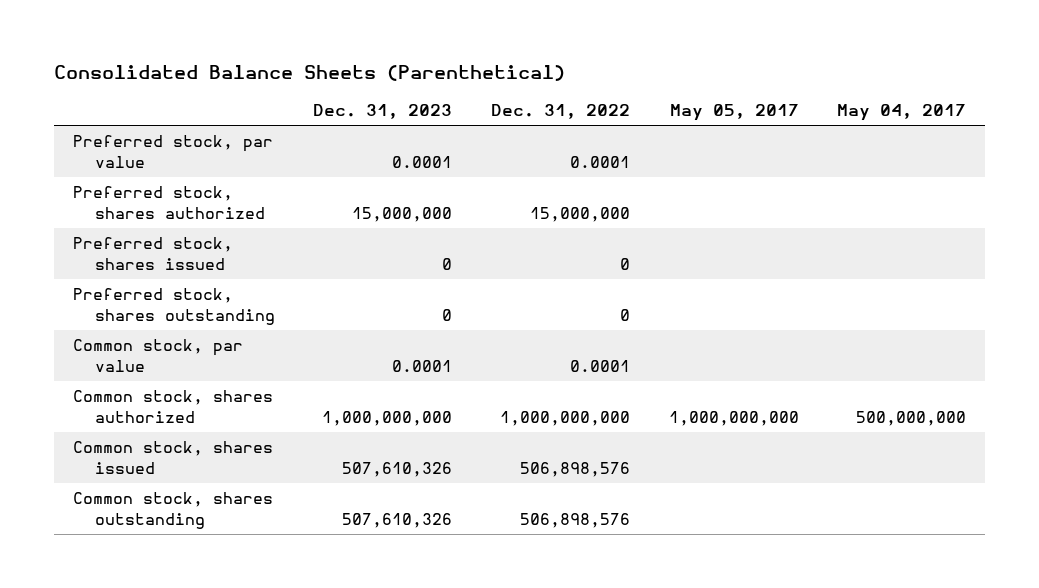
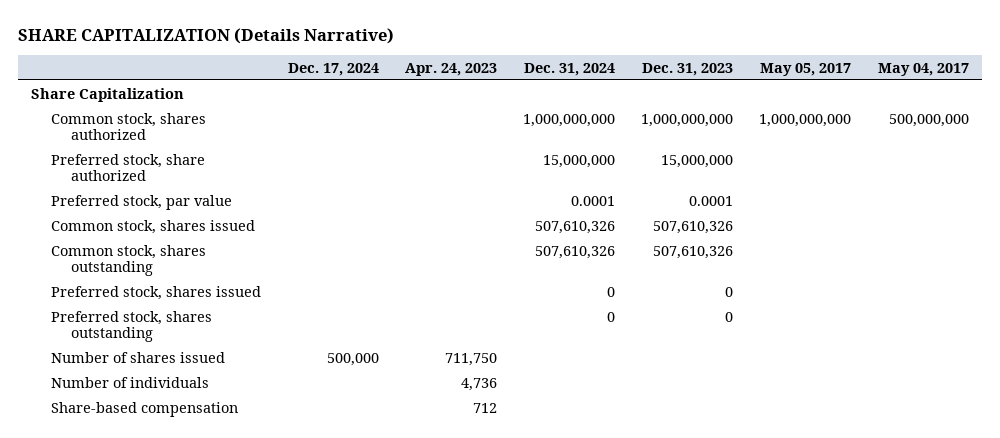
[53,64,565,81] Consolidated Balance Sheets (Parenthetical) -> [18,27,395,44] SHARE CAPITALIZATION (Details Narrative)
[490,103,630,119] Dec. 31, 2022 -> none
none -> [287,62,379,76] Dec. 17, 2024
none -> [404,62,497,76] Apr. 24, 2023
none -> [523,62,615,76] Dec. 31, 2024
[73,186,265,219] Preferred stock, shares authorized -> none
[73,339,244,372] Common stock, par value -> none
none -> [31,87,185,102] Share Capitalization
none -> [51,153,206,182] Preferred stock, share authorized
[73,135,274,168] Preferred stock, par value -> [51,194,233,210] Preferred stock, par value
[73,237,234,270] Preferred stock, shares issued -> [51,285,262,300] Preferred stock, shares issued
[73,288,275,325] Preferred stock, shares outstanding -> [51,310,213,343] Preferred stock, shares outstanding
none -> [51,351,226,363] Number of shares issued
none -> [51,376,210,388] Number of individuals
none -> [51,401,239,417] Share-based compensation

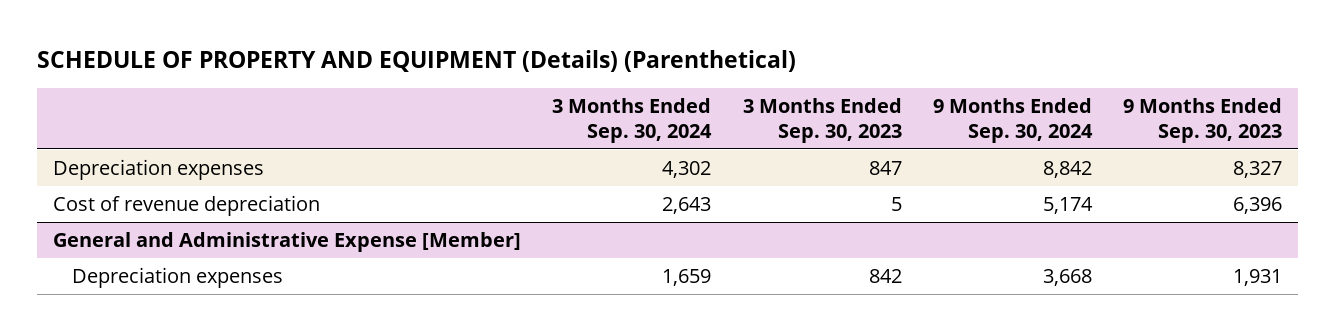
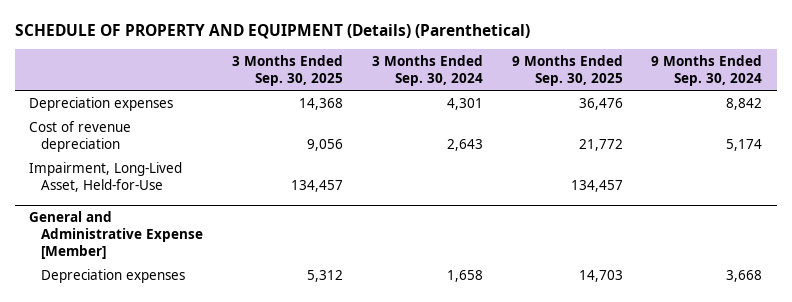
[742,97,902,143] 3 Months Ended Sep. 30, 2023 -> none
[1123,97,1283,143] 9 Months Ended Sep. 30, 2023 -> none
none -> [231,55,343,87] 3 Months Ended Sep. 30, 2025
none -> [511,55,623,87] 9 Months Ended Sep. 30, 2025
[662,160,712,178] 4,302 -> [446,97,483,110] 4,301
none -> [29,161,183,192] Impairment, Long-Lived Asset, Held-for-Use
[662,268,712,286] 1,659 -> [446,269,483,282] 1,658

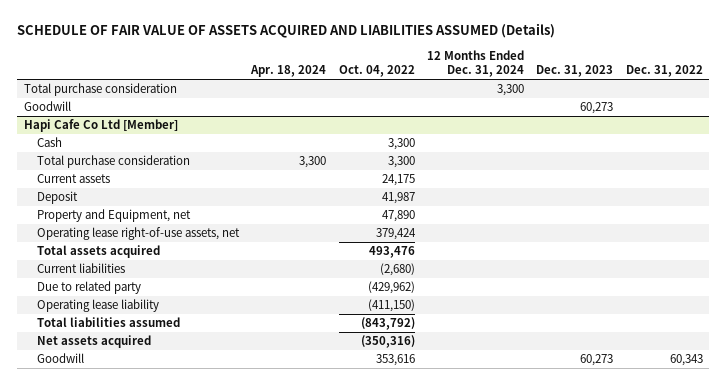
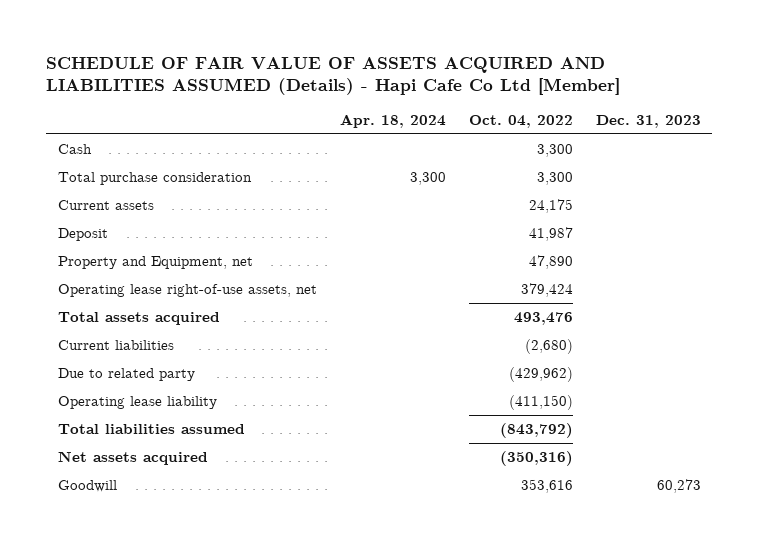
[17,23,556,39] SCHEDULE OF FAIR VALUE OF ASSETS ACQUIRED AND LIABILITIES ASSUMED (Details) -> [46,56,621,96] SCHEDULE OF FAIR VALUE OF ASSETS ACQUIRED AND LIABILITIES ASSUMED (Details) - Hapi Cafe Co Ltd [Member]
[427,49,525,78] 12 Months Ended Dec. 31, 2024 -> none
[625,65,703,78] Dec. 31, 2022 -> none
[23,83,177,97] Total purchase consideration -> none
[23,101,71,112] Goodwill -> none
[23,119,178,133] Hapi Cafe Co Ltd [Member] -> none

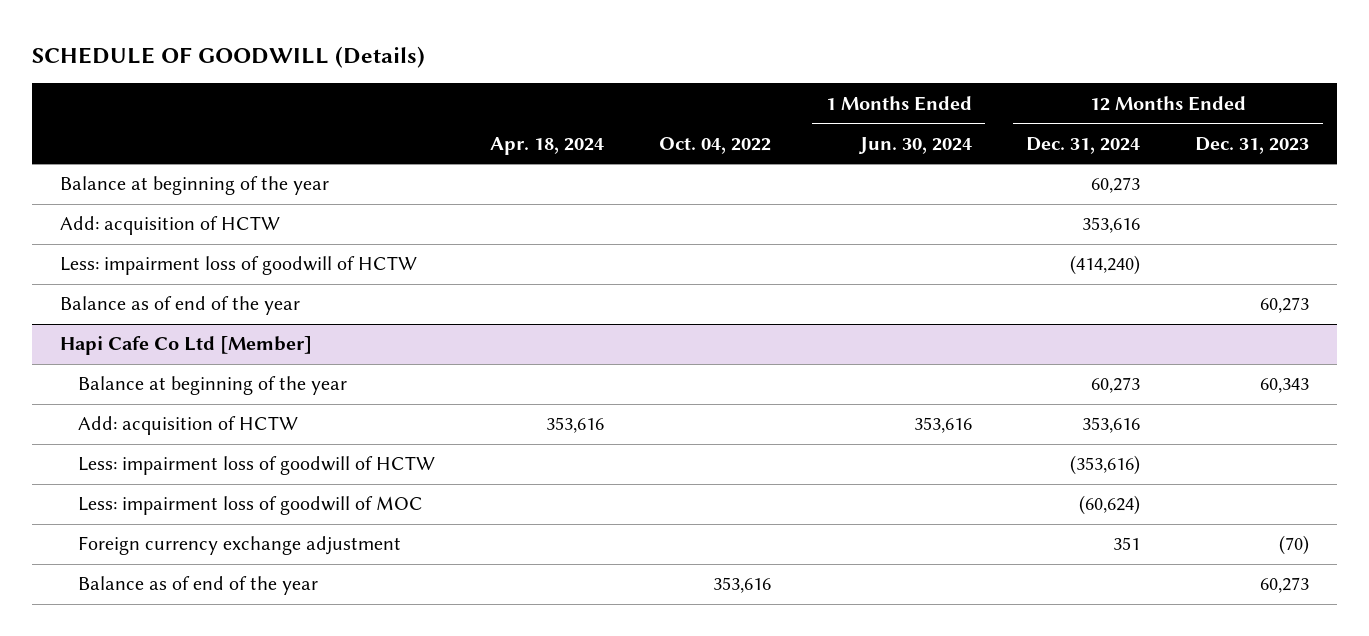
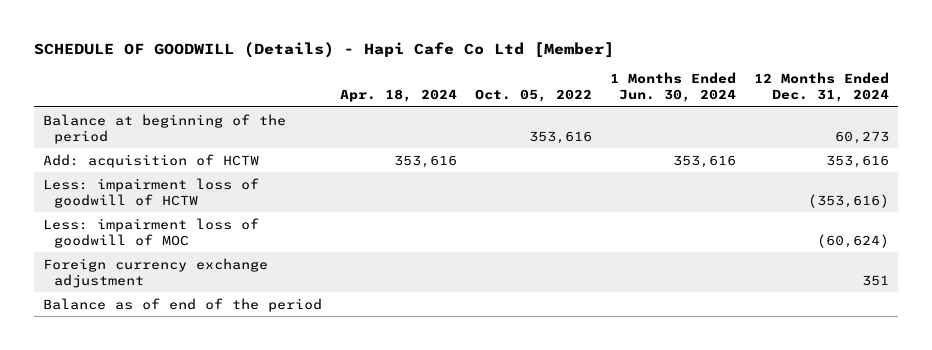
[32,46,426,69] SCHEDULE OF GOODWILL (Details) -> [33,41,614,58] SCHEDULE OF GOODWILL (Details) - Hapi Cafe Co Ltd [Member]
[658,136,771,154] Oct. 04, 2022 -> none
[1195,136,1310,154] Dec. 31, 2023 -> none
none -> [474,89,592,103] Oct. 05, 2022
[59,216,280,236] Add: acquisition of HCTW -> none
[59,256,417,276] Less: impairment loss of goodwill of HCTW -> none
[59,296,300,316] Balance as of end of the year -> none
[59,336,312,356] Hapi Cafe Co Ltd [Member] -> none
[78,376,348,396] Balance at beginning of the year -> none
[59,176,329,196] Balance at beginning of the year -> [42,113,286,144] Balance at beginning of the period
[78,576,319,596] Balance as of end of the year -> [42,297,322,312] Balance as of end of the period

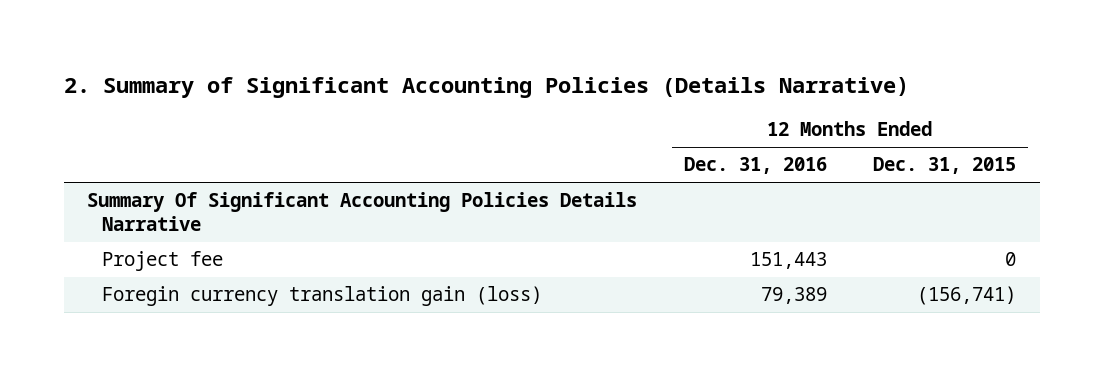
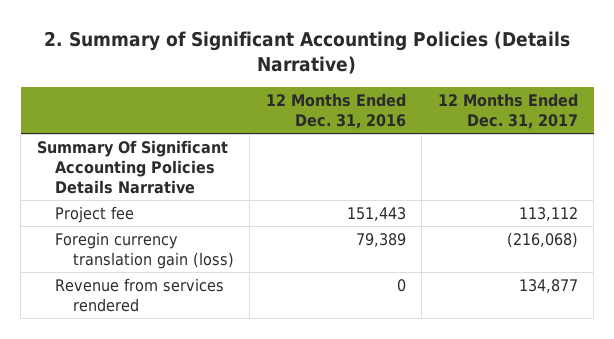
[873,157,1017,175] Dec. 31, 2015 -> none
none -> [437,93,578,130] 12 Months Ended Dec. 31, 2017
none -> [54,278,224,312] Revenue from services rendered

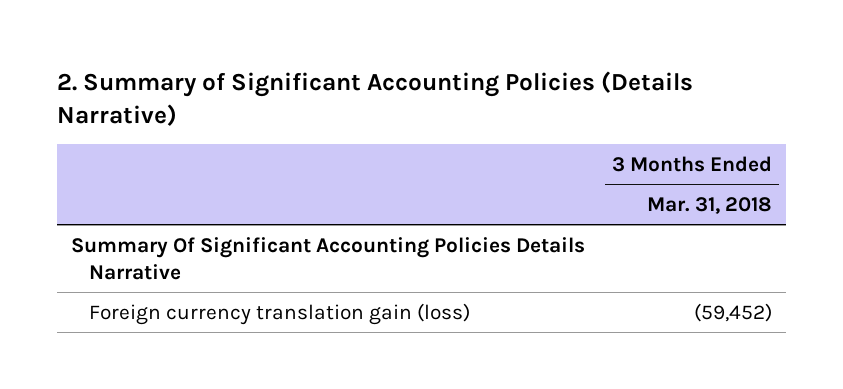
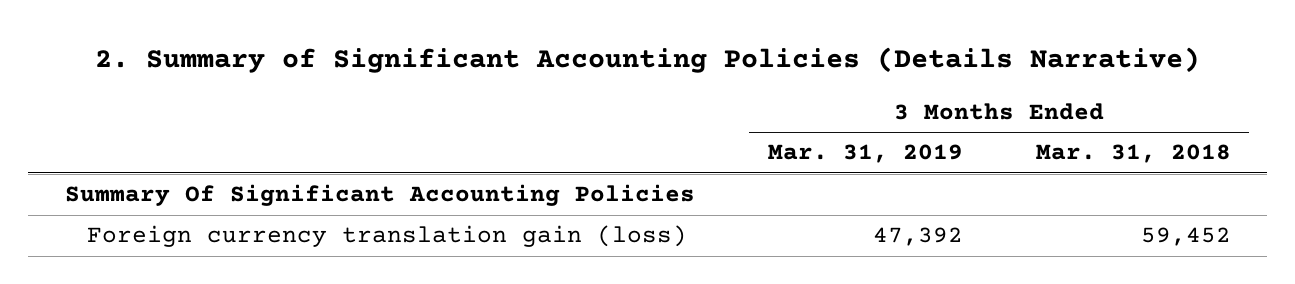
none -> [767,144,963,164] Mar. 31, 2019
[70,236,585,281] Summary Of Significant Accounting Policies Details Narrative -> [64,184,695,207] Summary Of Significant Accounting Policies
[694,302,773,322] (59,452) -> [1140,227,1231,247] 59,452

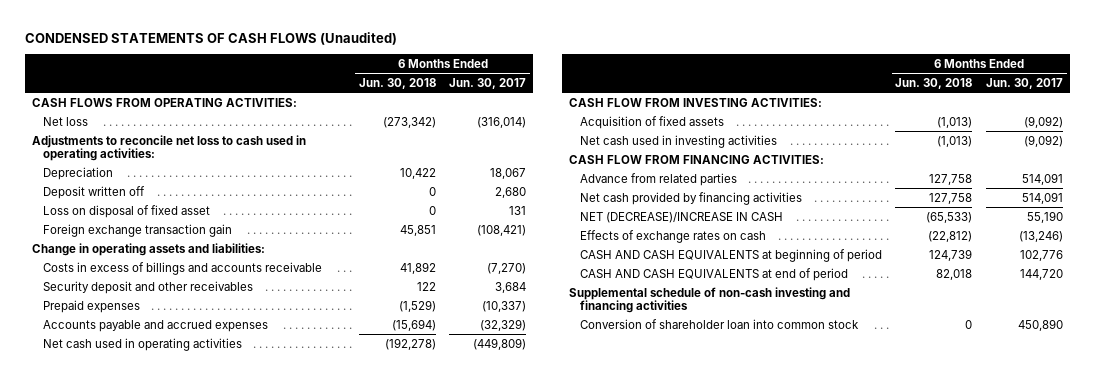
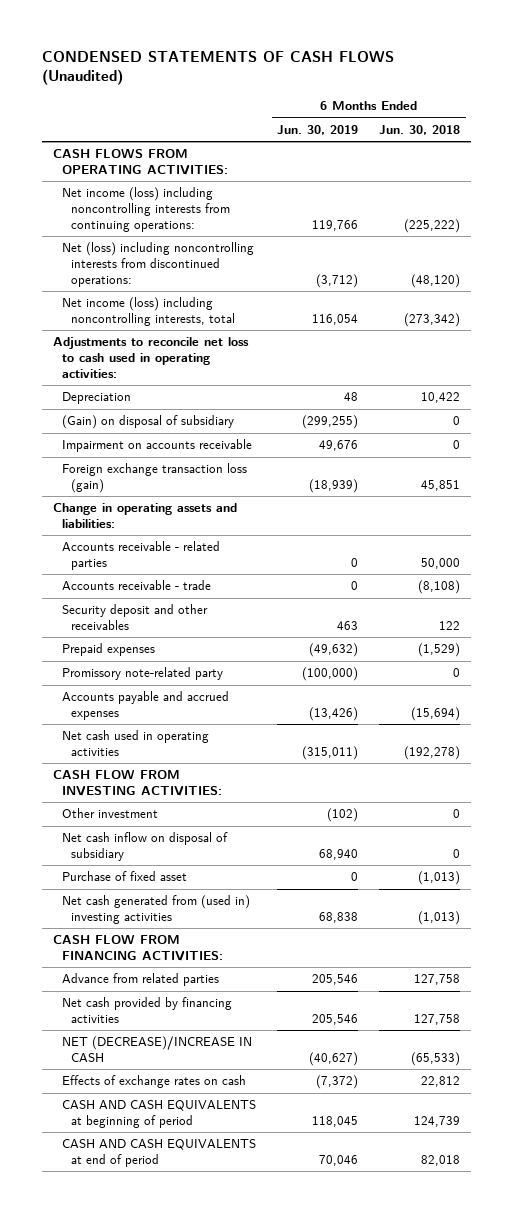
[449,77,527,89] Jun. 30, 2017 -> none
none -> [277,124,359,135] Jun. 30, 2019
none -> [61,187,230,232] Net income (loss) including noncontrolling interests from continuing operations:
none -> [61,242,254,287] Net (loss) including noncontrolling interests from discontinued operations:
[42,116,88,126] Net loss -> [61,297,235,326] Net income (loss) including noncontrolling interests, total
[42,204,210,218] Loss on disposal of fixed asset -> none
none -> [61,415,234,430] (Gain) on disposal of subsidiary
[42,185,145,199] Deposit written off -> [61,439,252,453] Impairment on accounts receivable
[42,223,232,237] Foreign exchange transaction gain -> [61,463,247,493] Foreign exchange transaction loss (gain)
[42,261,322,275] Costs in excess of billings and accounts receivable -> none
none -> [61,541,220,570] Accounts receivable - related parties
none -> [61,580,211,591] Accounts receivable - trade
none -> [61,667,223,681] Promissory note-related party
none -> [61,808,158,819] Other investment
none -> [61,832,228,861] Net cash inflow on disposal of subsidiary
[579,115,724,129] Acquisition of fixed assets -> [61,871,187,882] Purchase of fixed asset
[579,134,777,148] Net cash used in investing activities -> [61,895,250,924] Net cash generated from (used in) investing activities
[928,230,973,242] (22,812) -> [421,1076,461,1088] 22,812
[568,286,850,314] Supplemental schedule of non-cash investing and financing activities -> none
[579,318,859,329] Conversion of shareholder loan into common stock -> none

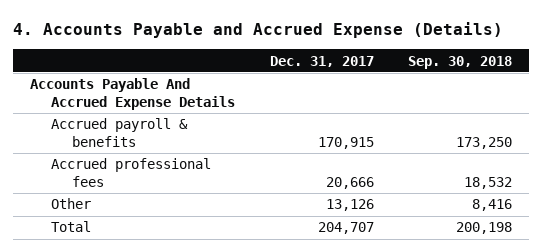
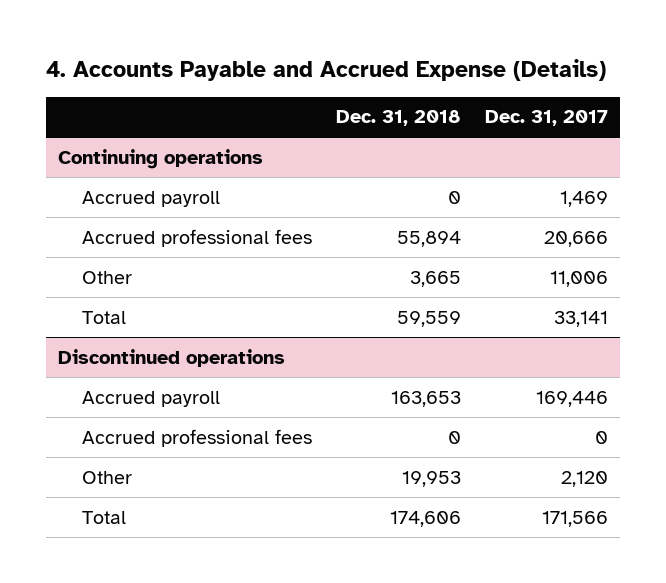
[407,55,512,69] Sep. 30, 2018 -> none
none -> [336,110,462,127] Dec. 31, 2018
[30,78,236,110] Accounts Payable And Accrued Expense Details -> none
none -> [57,148,263,169] Continuing operations
[51,118,189,147] Accrued payroll & benefits -> [82,190,221,207] Accrued payroll
[317,136,374,149] 170,915 -> [560,190,609,207] 1,469
[325,199,374,212] 13,126 -> [550,270,609,287] 11,006
[317,222,374,235] 204,707 -> [554,310,609,327] 33,141
none -> [57,348,285,367] Discontinued operations
none -> [82,390,221,407] Accrued payroll
none -> [82,428,313,447] Accrued professional fees
none -> [82,470,133,484] Other
none -> [82,510,127,524] Total

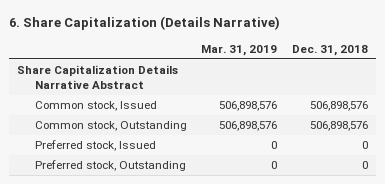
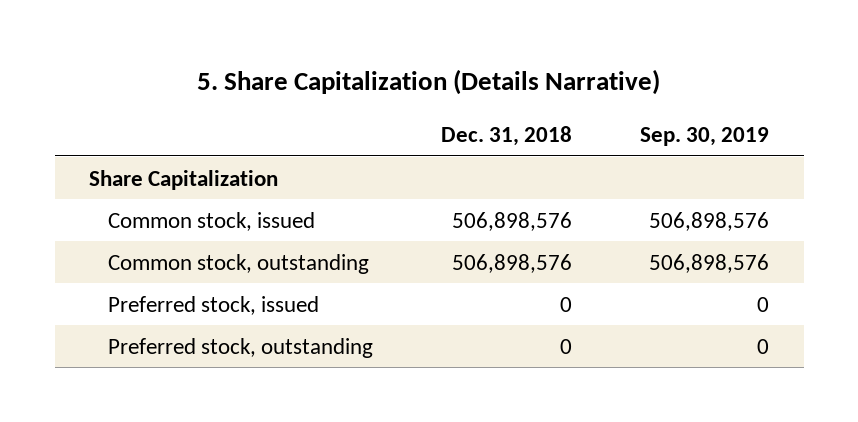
[9,16,281,31] 6. Share Capitalization (Details Narrative) -> [197,69,661,96] 5. Share Capitalization (Details Narrative)
[201,44,278,56] Mar. 31, 2019 -> none
none -> [640,127,770,147] Sep. 30, 2019
[16,65,178,89] Share Capitalization Details Narrative Abstract -> none
none -> [88,169,278,190] Share Capitalization
[34,101,157,112] Common stock, Issued -> [107,211,315,231] Common stock, issued
[34,121,187,132] Common stock, Outstanding -> [107,253,369,274] Common stock, outstanding
[34,140,156,152] Preferred stock, Issued -> [107,295,319,315] Preferred stock, issued
[34,160,186,172] Preferred stock, Outstanding -> [107,337,373,358] Preferred stock, outstanding

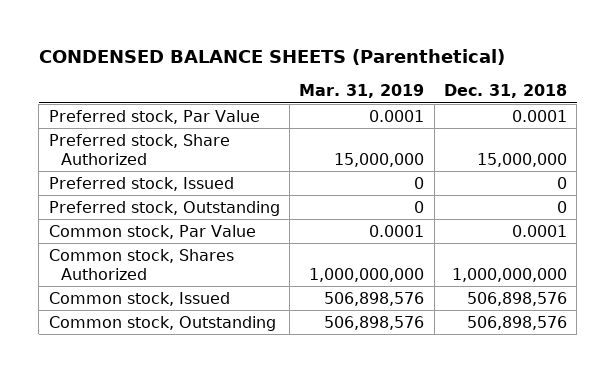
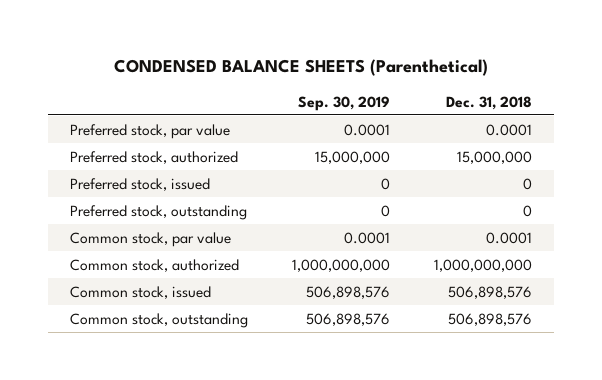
[299,84,425,99] Mar. 31, 2019 -> none
none -> [297,95,390,111] Sep. 30, 2019
[48,109,260,124] Preferred stock, Par Value -> [69,123,230,139] Preferred stock, par value
[48,133,230,166] Preferred stock, Share Authorized -> [69,150,238,164] Preferred stock, authorized
[48,176,234,191] Preferred stock, Issued -> [69,177,210,191] Preferred stock, issued
[48,200,280,216] Preferred stock, Outstanding -> [69,204,247,220] Preferred stock, outstanding
[48,224,256,239] Common stock, Par Value -> [69,231,231,247] Common stock, par value
[48,248,234,281] Common stock, Shares Authorized -> [69,258,239,272] Common stock, authorized
[48,291,230,306] Common stock, Issued -> [69,285,211,299] Common stock, issued
[48,315,276,331] Common stock, Outstanding -> [69,312,248,328] Common stock, outstanding

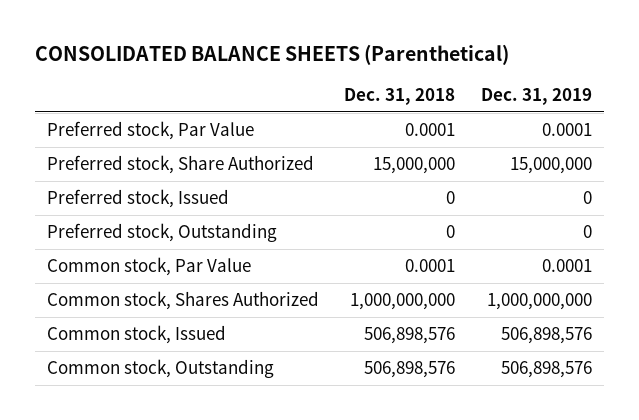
[113,59,488,77] CONDENSED BALANCE SHEETS (Parenthetical) -> [34,43,509,65] CONSOLIDATED BALANCE SHEETS (Parenthetical)
[297,95,390,111] Sep. 30, 2019 -> none
none -> [480,87,592,105] Dec. 31, 2019
[69,123,230,139] Preferred stock, par value -> [47,121,255,141] Preferred stock, Par Value
[69,150,238,164] Preferred stock, authorized -> [47,155,315,175] Preferred stock, Share Authorized
[69,177,210,191] Preferred stock, issued -> [47,189,230,209] Preferred stock, Issued
[69,204,247,220] Preferred stock, outstanding -> [47,223,278,243] Preferred stock, Outstanding
[69,231,231,247] Common stock, par value -> [47,257,252,277] Common stock, Par Value
[69,258,239,272] Common stock, authorized -> [47,291,320,311] Common stock, Shares Authorized
[69,285,211,299] Common stock, issued -> [47,325,227,345] Common stock, Issued
[69,312,248,328] Common stock, outstanding -> [47,359,275,379] Common stock, Outstanding

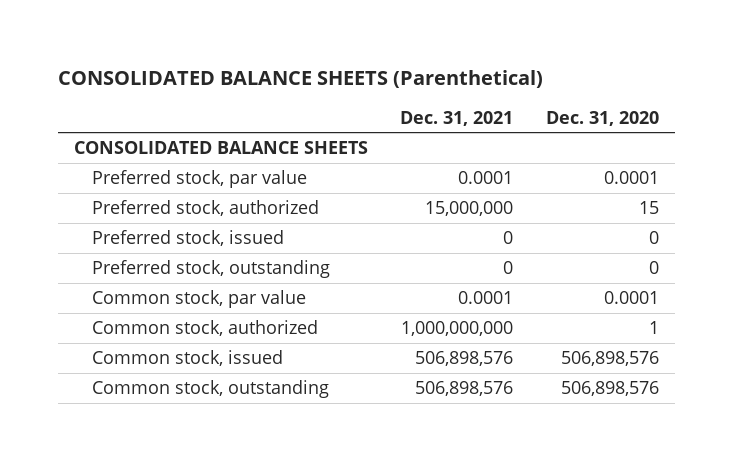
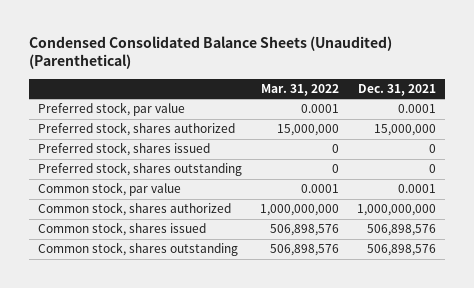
[57,69,543,88] CONSOLIDATED BALANCE SHEETS (Parenthetical) -> [28,35,392,70] Condensed Consolidated Balance Sheets (Unaudited) (Parenthetical)
[546,110,660,126] Dec. 31, 2020 -> none
none -> [260,83,339,96] Mar. 31, 2022
[73,141,368,155] CONSOLIDATED BALANCE SHEETS -> none
[92,200,320,217] Preferred stock, authorized -> [37,122,235,137] Preferred stock, shares authorized
[92,230,285,247] Preferred stock, issued -> [37,142,210,157] Preferred stock, shares issued
[92,260,331,279] Preferred stock, outstanding -> [37,162,242,177] Preferred stock, shares outstanding
[92,320,319,337] Common stock, authorized -> [37,202,231,217] Common stock, shares authorized
[92,350,284,367] Common stock, issued -> [37,222,206,237] Common stock, shares issued
[92,380,330,399] Common stock, outstanding -> [37,242,238,257] Common stock, shares outstanding

